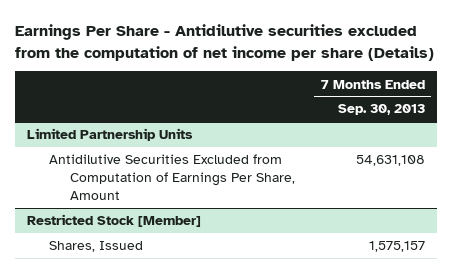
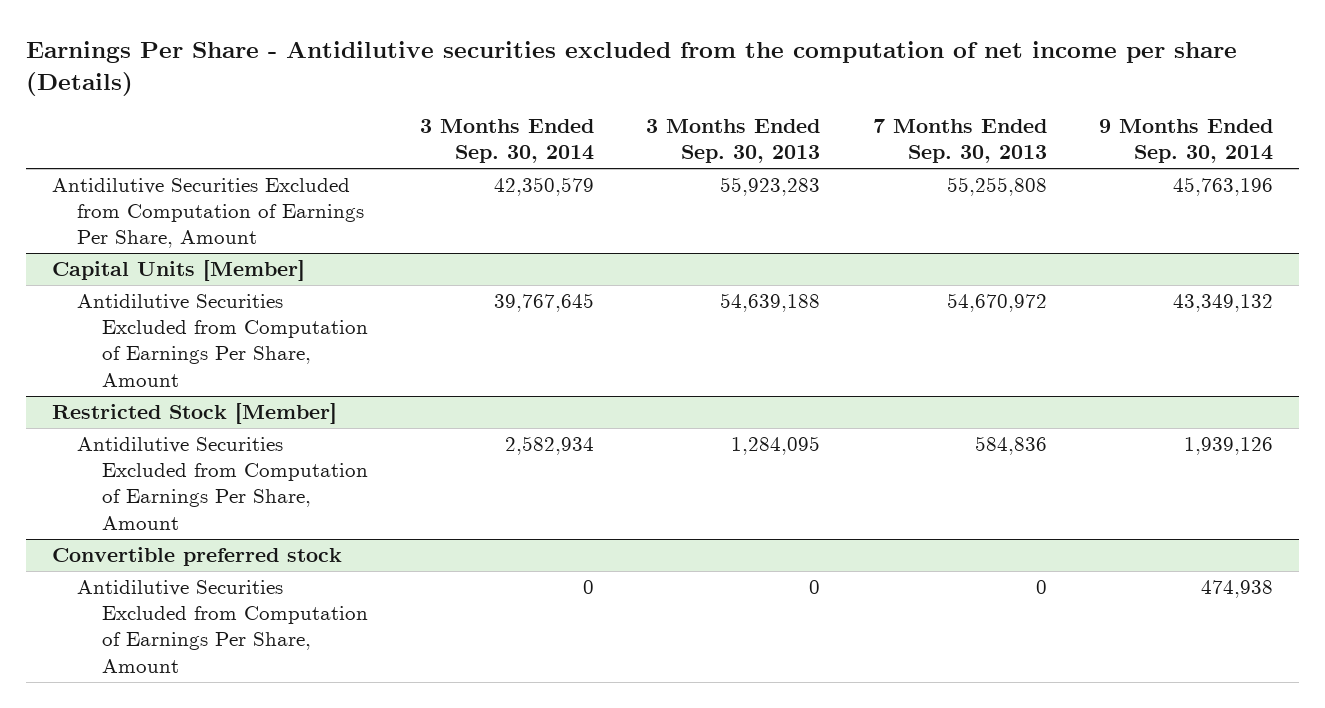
none -> [420,119,595,164] 3 Months Ended Sep. 30, 2014
none -> [646,119,821,164] 3 Months Ended Sep. 30, 2013
none -> [1098,119,1273,164] 9 Months Ended Sep. 30, 2014
[27,128,194,142] Limited Partnership Units -> none
[355,155,425,167] 54,631,108 -> [946,177,1047,197] 55,255,808
none -> [52,260,306,282] Capital Units [Member]
none -> [77,294,369,387] Antidilutive Securities Excluded from Computation of Earnings Per Share, Amount
[48,241,143,253] Shares, Issued -> none
none -> [77,437,369,530] Antidilutive Securities Excluded from Computation of Earnings Per Share, Amount
none -> [52,547,343,567] Convertible preferred stock
none -> [77,580,369,673] Antidilutive Securities Excluded from Computation of Earnings Per Share, Amount

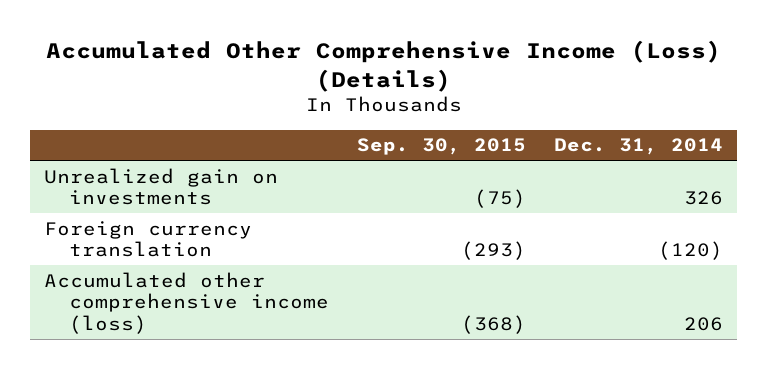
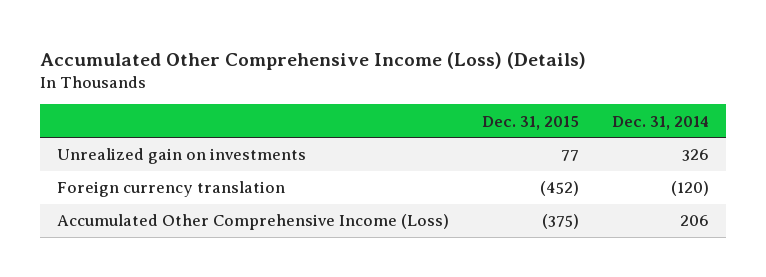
[357,138,527,156] Sep. 30, 2015 -> none
none -> [481,115,579,130] Dec. 31, 2015
[44,271,330,334] Accumulated other comprehensive income (loss) -> [56,214,449,231] Accumulated Other Comprehensive Income (Loss)

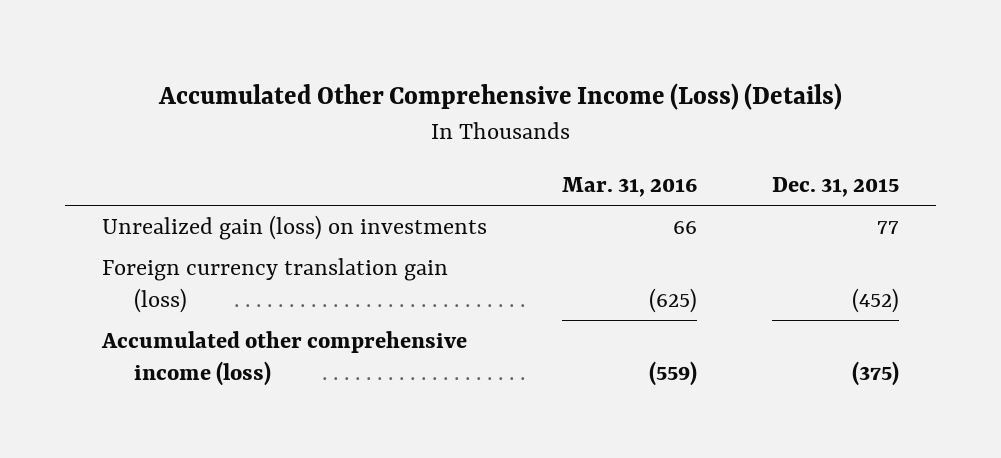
[612,115,710,130] Dec. 31, 2014 -> none
none -> [562,176,698,197] Mar. 31, 2016
[56,148,306,165] Unrealized gain on investments -> [102,214,488,240] Unrealized gain (loss) on investments
[56,181,285,198] Foreign currency translation -> [102,257,449,313] Foreign currency translation gain (loss)
[56,214,449,231] Accumulated Other Comprehensive Income (Loss) -> [101,330,468,386] Accumulated other comprehensive income (loss)

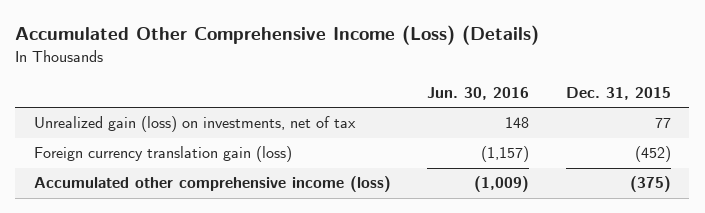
[562,176,698,197] Mar. 31, 2016 -> none
none -> [427,86,530,100] Jun. 30, 2016
[102,214,488,240] Unrealized gain (loss) on investments -> [33,116,356,133] Unrealized gain (loss) on investments, net of tax

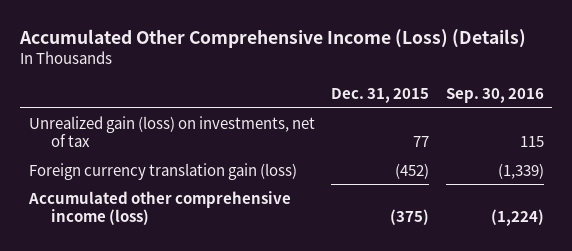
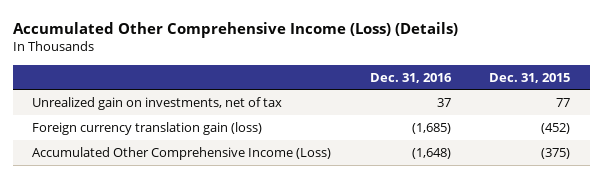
[445,87,544,103] Sep. 30, 2016 -> none
none -> [369,72,452,83] Dec. 31, 2016
[28,115,315,148] Unrealized gain (loss) on investments, net of tax -> [32,96,283,110] Unrealized gain on investments, net of tax
[27,190,291,226] Accumulated other comprehensive income (loss) -> [32,146,332,160] Accumulated Other Comprehensive Income (Loss)

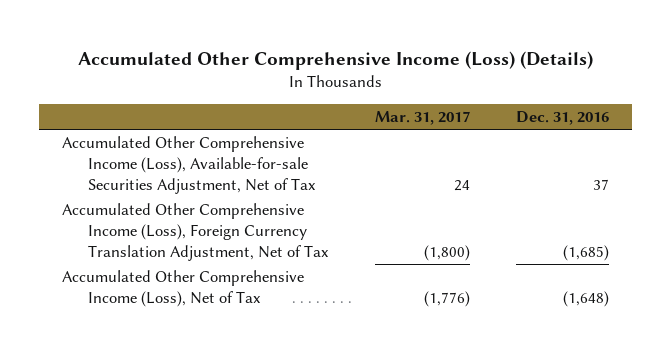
[489,72,571,83] Dec. 31, 2015 -> none
none -> [375,110,471,125] Mar. 31, 2017
[32,96,283,110] Unrealized gain on investments, net of tax -> [62,136,317,194] Accumulated Other Comprehensive Income (Loss), Available-for-sale Securities Adjustment, Net of Tax
[32,121,263,135] Foreign currency translation gain (loss) -> [62,203,330,261] Accumulated Other Comprehensive Income (Loss), Foreign Currency Translation Adjustment, Net of Tax
[32,146,332,160] Accumulated Other Comprehensive Income (Loss) -> [62,270,305,307] Accumulated Other Comprehensive Income (Loss), Net of Tax

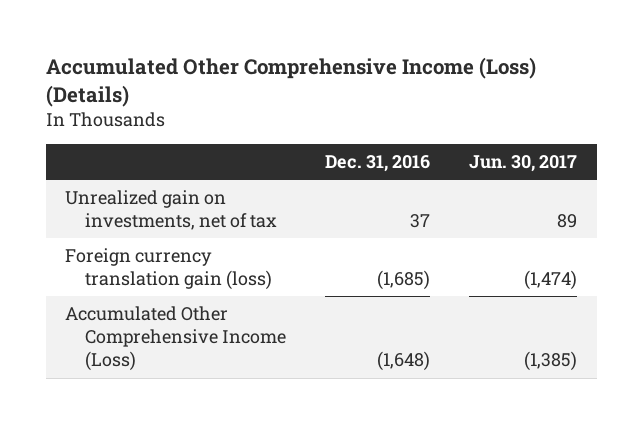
[375,110,471,125] Mar. 31, 2017 -> none
none -> [469,155,578,173] Jun. 30, 2017
[62,136,317,194] Accumulated Other Comprehensive Income (Loss), Available-for-sale Securities Adjustment, Net of Tax -> [65,190,278,231] Unrealized gain on investments, net of tax
[62,203,330,261] Accumulated Other Comprehensive Income (Loss), Foreign Currency Translation Adjustment, Net of Tax -> [65,248,273,291] Foreign currency translation gain (loss)
[62,270,305,307] Accumulated Other Comprehensive Income (Loss), Net of Tax -> [65,306,287,372] Accumulated Other Comprehensive Income (Loss)

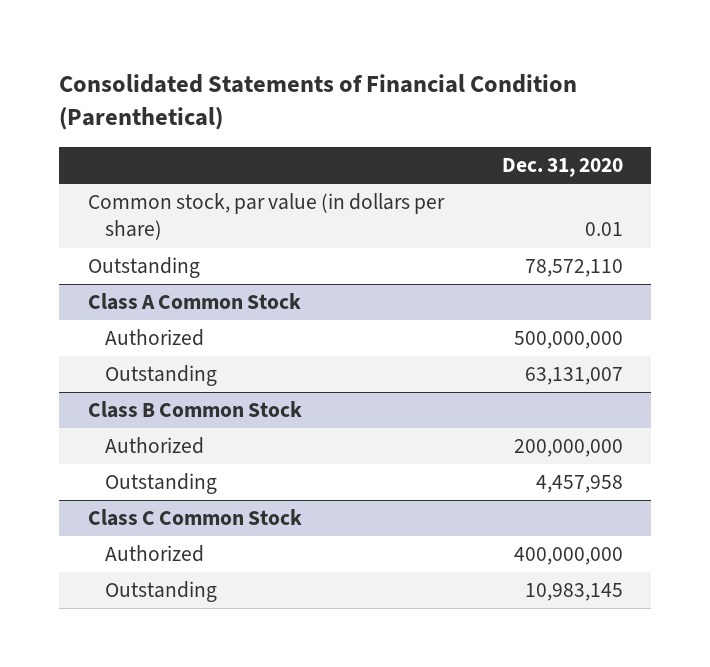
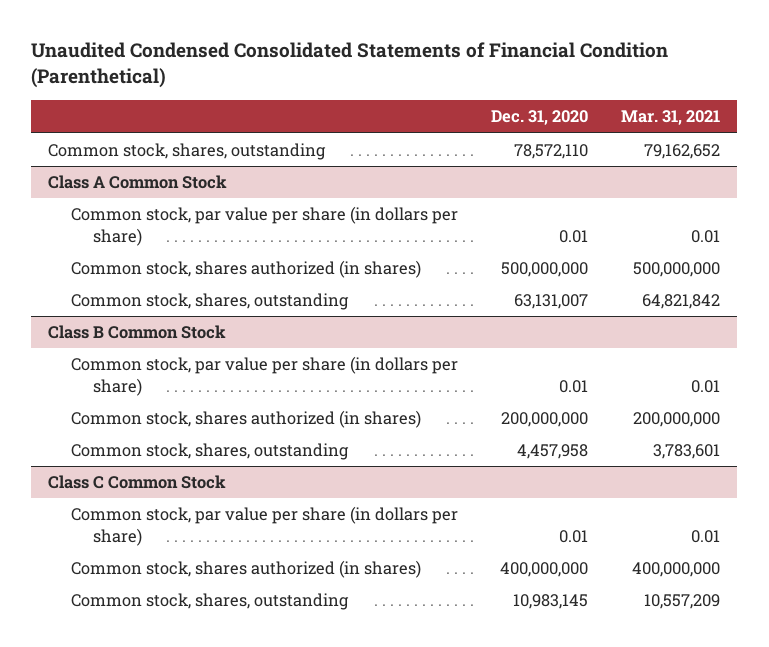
[58,74,577,131] Consolidated Statements of Financial Condition (Parenthetical) -> [31,42,669,89] Unaudited Condensed Consolidated Statements of Financial Condition (Parenthetical)
none -> [621,110,721,126] Mar. 31, 2021
[87,193,445,241] Common stock, par value (in dollars per share) -> none
[87,257,200,279] Outstanding -> [48,143,327,161] Common stock, shares, outstanding
none -> [70,206,458,246] Common stock, par value per share (in dollars per share)
[104,329,204,347] Authorized -> [70,260,421,279] Common stock, shares authorized (in shares)
[104,365,217,387] Outstanding -> [70,293,349,311] Common stock, shares, outstanding
none -> [70,356,458,396] Common stock, par value per share (in dollars per share)
[104,437,204,455] Authorized -> [70,410,421,429] Common stock, shares authorized (in shares)
[104,473,217,495] Outstanding -> [70,443,349,461] Common stock, shares, outstanding
none -> [70,506,458,546] Common stock, par value per share (in dollars per share)
[104,545,204,563] Authorized -> [70,560,421,579] Common stock, shares authorized (in shares)
[104,581,217,603] Outstanding -> [70,593,349,611] Common stock, shares, outstanding

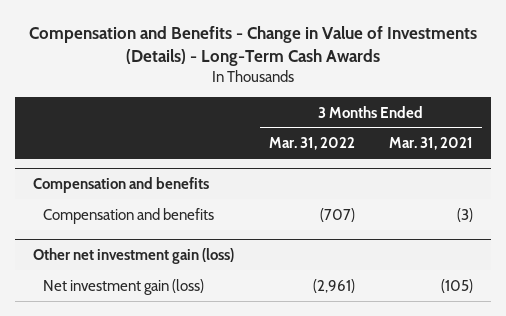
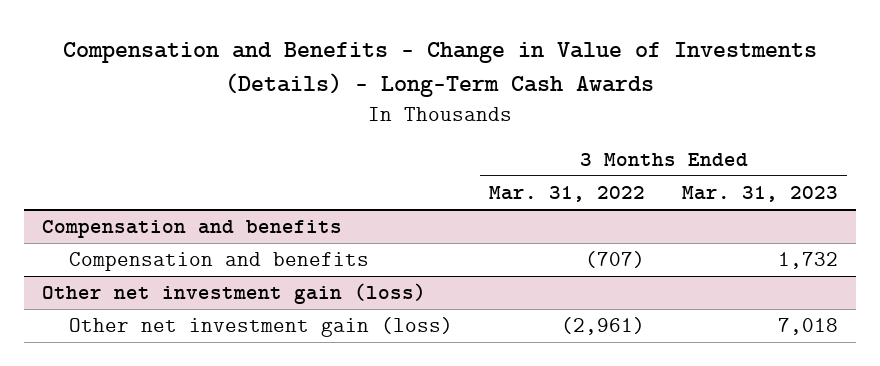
[389,137,474,151] Mar. 31, 2021 -> none
none -> [681,186,838,203] Mar. 31, 2023
[43,278,205,295] Net investment gain (loss) -> [68,317,453,338] Other net investment gain (loss)

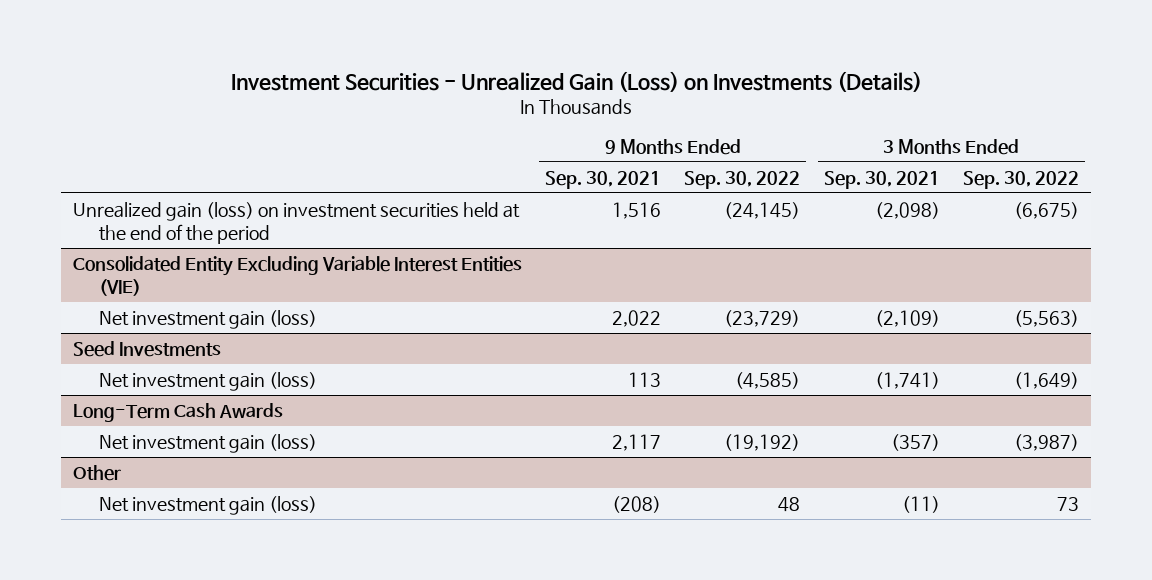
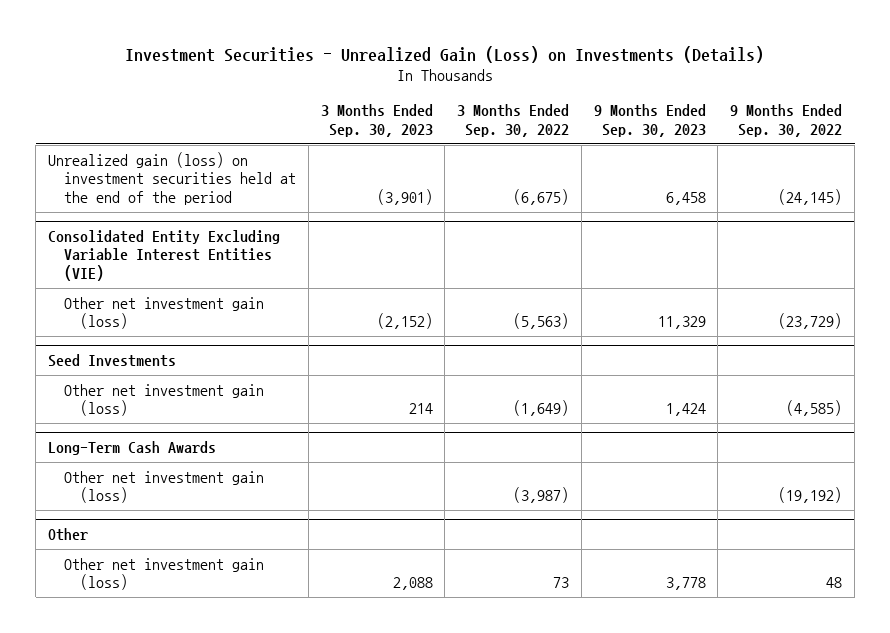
[545,170,662,189] Sep. 30, 2021 -> none
[823,170,940,189] Sep. 30, 2021 -> none
none -> [320,104,433,137] 3 Months Ended Sep. 30, 2023
none -> [593,104,706,137] 9 Months Ended Sep. 30, 2023
[99,309,318,329] Net investment gain (loss) -> [63,296,264,330] Other net investment gain (loss)
[99,371,318,391] Net investment gain (loss) -> [63,383,264,417] Other net investment gain (loss)
[99,433,318,453] Net investment gain (loss) -> [63,470,264,504] Other net investment gain (loss)
[99,495,318,515] Net investment gain (loss) -> [63,557,264,591] Other net investment gain (loss)

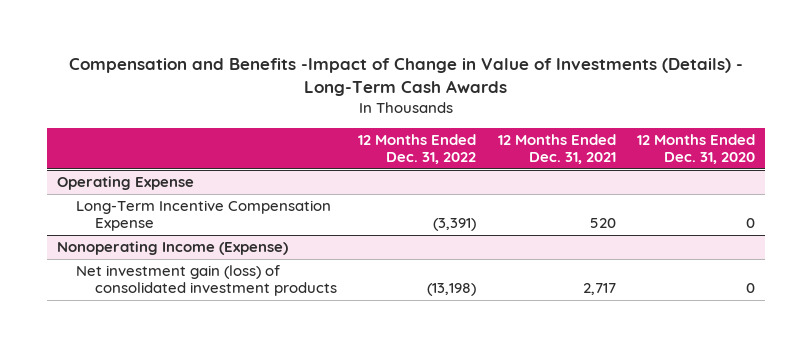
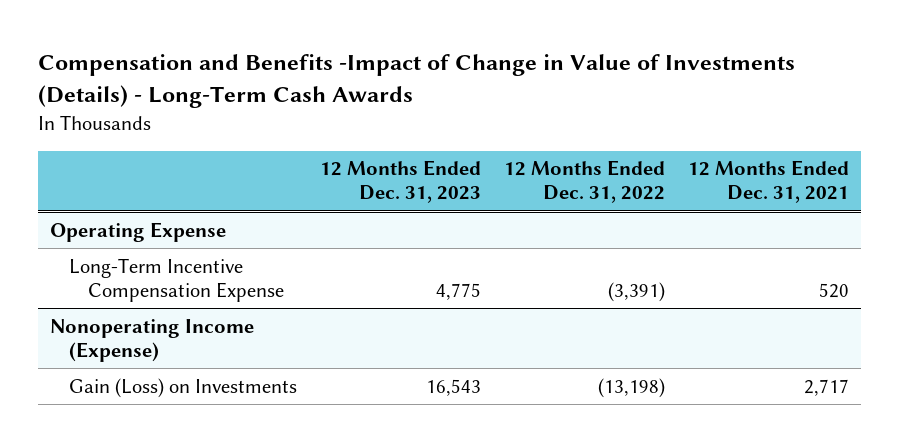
[636,133,755,164] 12 Months Ended Dec. 31, 2020 -> none
none -> [319,160,481,204] 12 Months Ended Dec. 31, 2023
[76,265,338,297] Net investment gain (loss) of consolidated investment products -> [68,377,297,398] Gain (Loss) on Investments

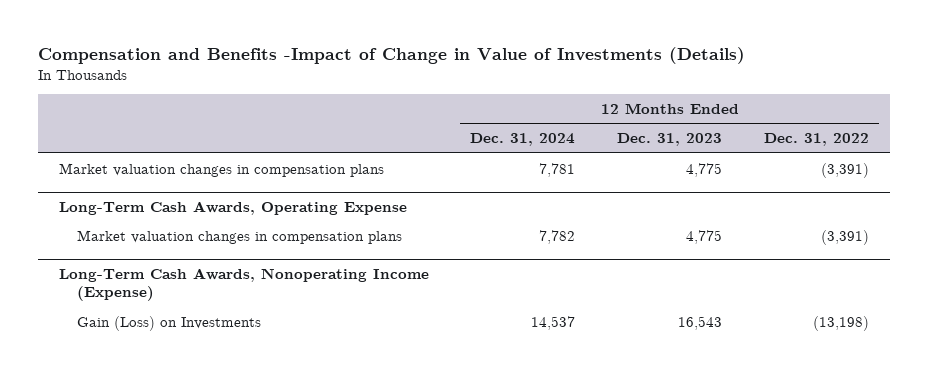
[37,54,795,109] Compensation and Benefits -Impact of Change in Value of Investments (Details) - Long-Term Cash Awards -> [37,47,745,65] Compensation and Benefits -Impact of Change in Value of Investments (Details)
[687,160,849,204] 12 Months Ended Dec. 31, 2021 -> none
none -> [470,133,576,147] Dec. 31, 2024
[49,221,226,242] Operating Expense -> none
[49,318,254,362] Nonoperating Income (Expense) -> none
[68,257,284,302] Long-Term Incentive Compensation Expense -> [58,162,384,177] Market valuation changes in compensation plans
none -> [58,200,407,215] Long-Term Cash Awards, Operating Expense
none -> [76,229,402,244] Market valuation changes in compensation plans
none -> [58,267,429,301] Long-Term Cash Awards, Nonoperating Income (Expense)

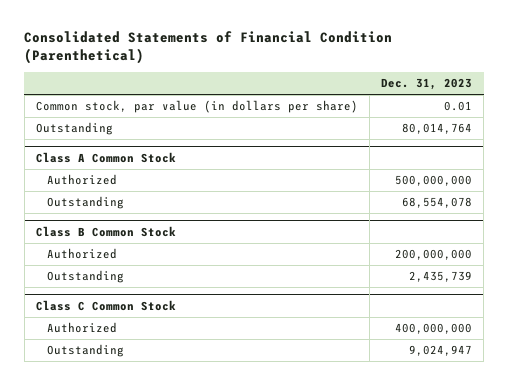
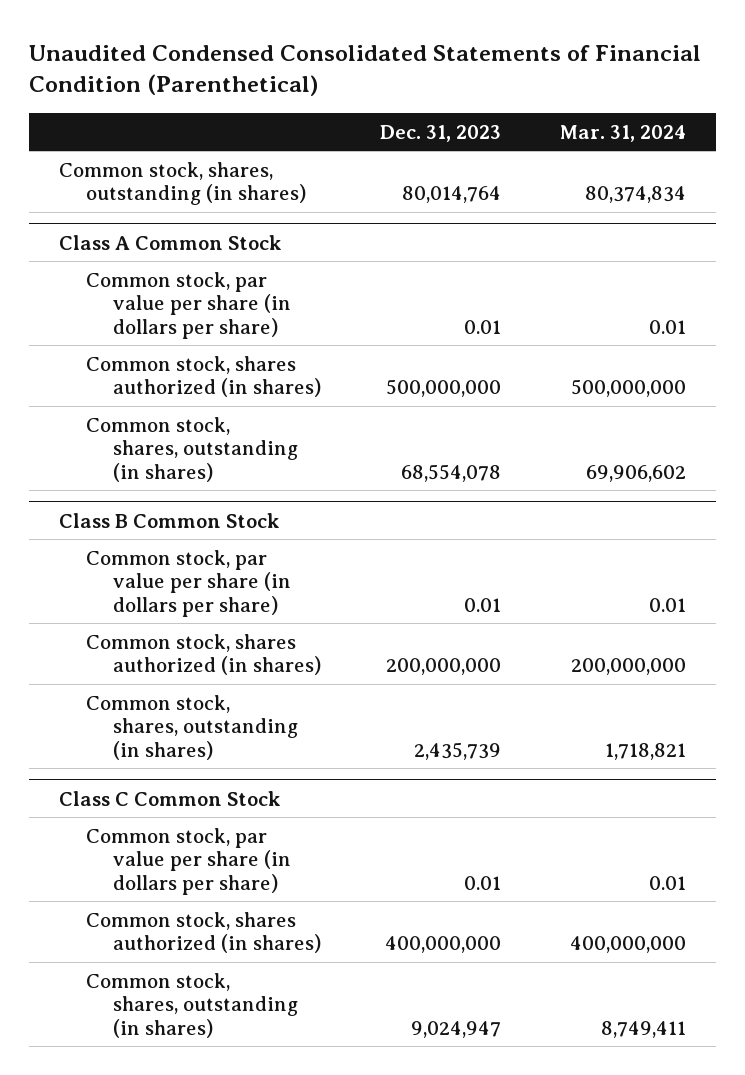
[24,31,393,65] Consolidated Statements of Financial Condition (Parenthetical) -> [29,44,702,97] Unaudited Condensed Consolidated Statements of Financial Condition (Parenthetical)
none -> [560,124,687,142] Mar. 31, 2024
[35,100,358,114] Common stock, par value (in dollars per share) -> none
[35,122,113,136] Outstanding -> [58,161,307,206] Common stock, shares, outstanding (in shares)
none -> [86,271,292,339] Common stock, par value per share (in dollars per share)
[47,174,118,186] Authorized -> [86,355,322,398] Common stock, shares authorized (in shares)
[47,196,125,210] Outstanding -> [86,416,299,482] Common stock, shares, outstanding (in shares)
none -> [86,549,292,617] Common stock, par value per share (in dollars per share)
[47,248,118,260] Authorized -> [86,633,322,676] Common stock, shares authorized (in shares)
[47,270,125,284] Outstanding -> [86,694,299,760] Common stock, shares, outstanding (in shares)
none -> [86,827,292,895] Common stock, par value per share (in dollars per share)
[47,322,118,334] Authorized -> [86,911,322,954] Common stock, shares authorized (in shares)
[47,344,125,358] Outstanding -> [86,972,299,1038] Common stock, shares, outstanding (in shares)

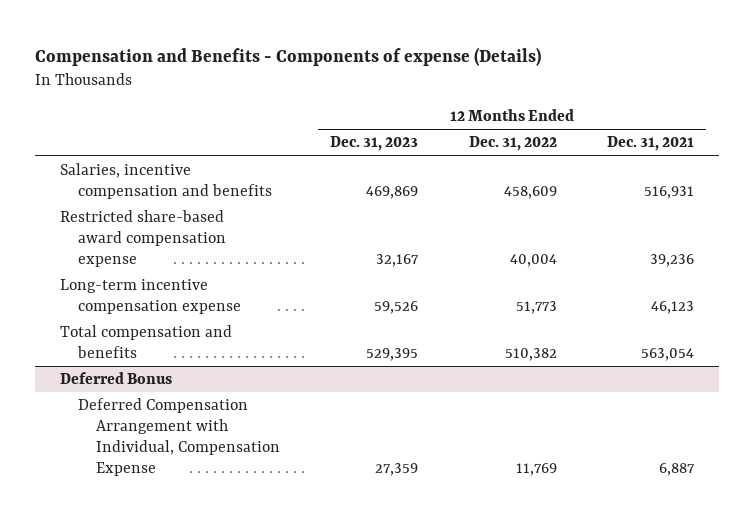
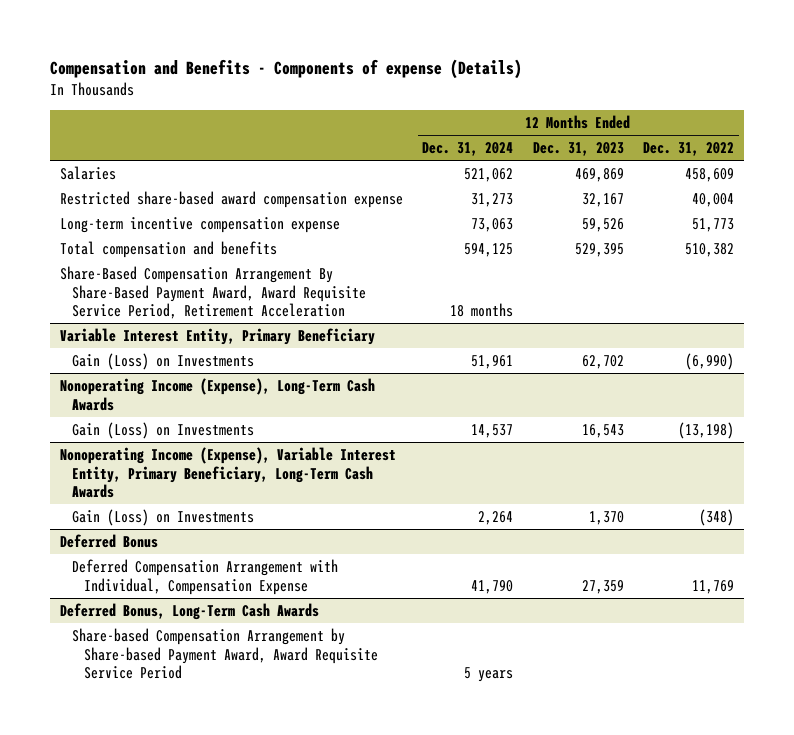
[606,136,694,152] Dec. 31, 2021 -> none
none -> [422,142,514,157] Dec. 31, 2024
[60,163,273,200] Salaries, incentive compensation and benefits -> [59,165,116,180] Salaries
none -> [59,265,366,320] Share-Based Compensation Arrangement By Share-Based Payment Award, Award Requisite Service Period, Retirement Acceleration
none -> [59,327,375,345] Variable Interest Entity, Primary Beneficiary
none -> [71,352,254,370] Gain (Loss) on Investments
none -> [59,377,375,411] Nonoperating Income (Expense), Long-Term Cash Awards
none -> [71,421,254,439] Gain (Loss) on Investments
none -> [59,446,396,499] Nonoperating Income (Expense), Variable Interest Entity, Primary Beneficiary, Long-Term Cash Awards
none -> [71,508,254,526] Gain (Loss) on Investments
none -> [59,602,319,620] Deferred Bonus, Long-Term Cash Awards
none -> [71,627,378,680] Share-based Compensation Arrangement by Share-based Payment Award, Award Requisite Service Period

